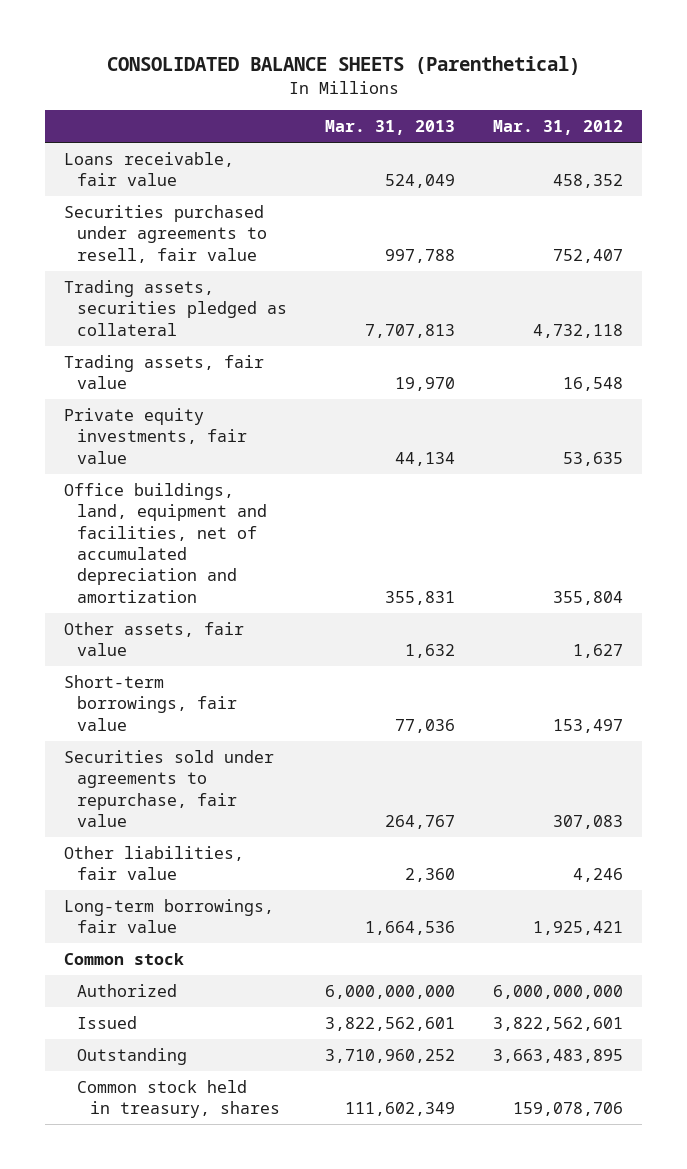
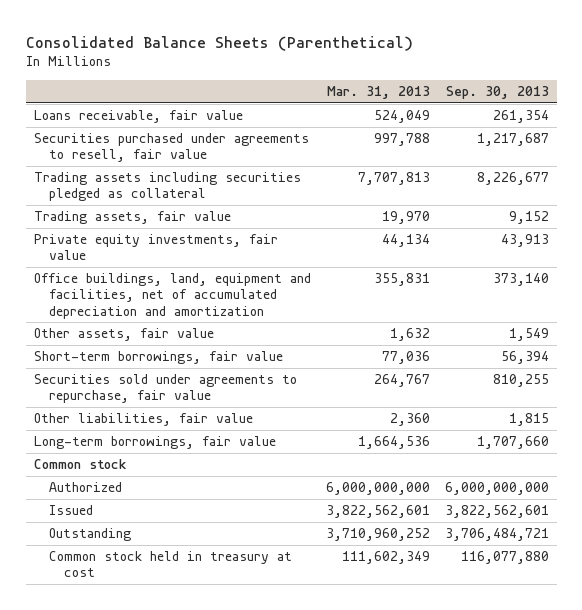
[106,56,580,76] CONSOLIDATED BALANCE SHEETS (Parenthetical) -> [25,35,413,51] Consolidated Balance Sheets (Parenthetical)
[493,120,624,136] Mar. 31, 2012 -> none
none -> [445,86,549,100] Sep. 30, 2013
[64,280,288,336] Trading assets, securities pledged as collateral -> [33,172,301,202] Trading assets including securities pledged as collateral
[77,1080,281,1119] Common stock held in treasury, shares -> [48,551,292,578] Common stock held in treasury at cost

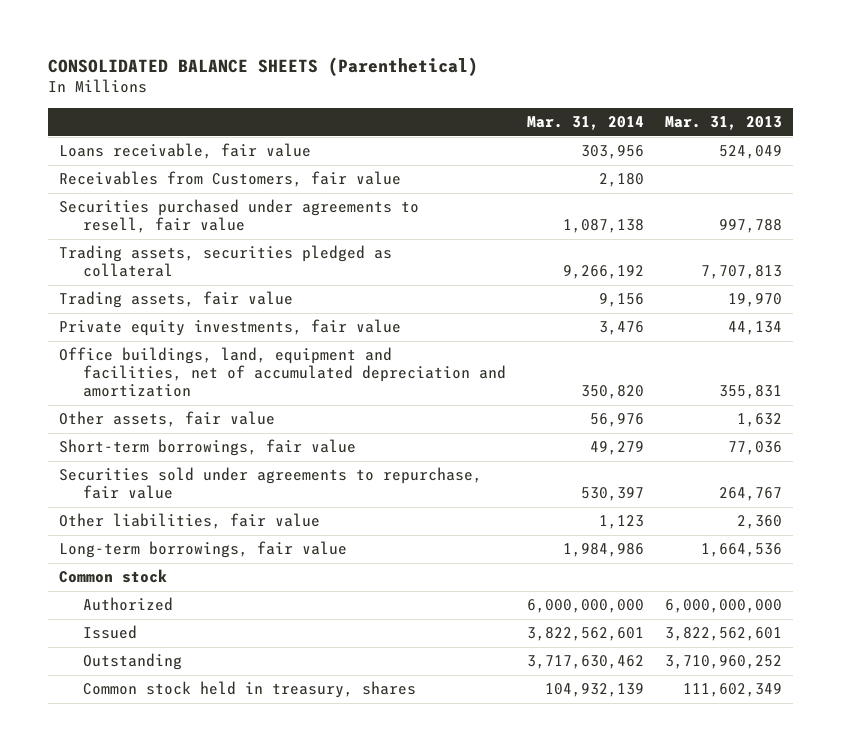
[25,35,413,51] Consolidated Balance Sheets (Parenthetical) -> [48,56,479,76] CONSOLIDATED BALANCE SHEETS (Parenthetical)
[445,86,549,100] Sep. 30, 2013 -> none
none -> [526,116,644,131] Mar. 31, 2014
none -> [58,171,401,188] Receivables from Customers, fair value
[33,172,301,202] Trading assets including securities pledged as collateral -> [58,245,392,278] Trading assets, securities pledged as collateral
[48,551,292,578] Common stock held in treasury at cost -> [82,681,416,699] Common stock held in treasury, shares

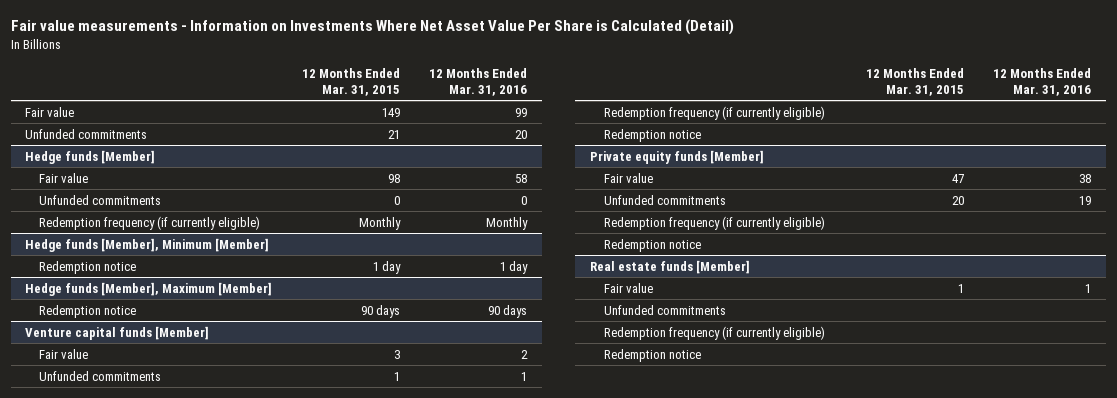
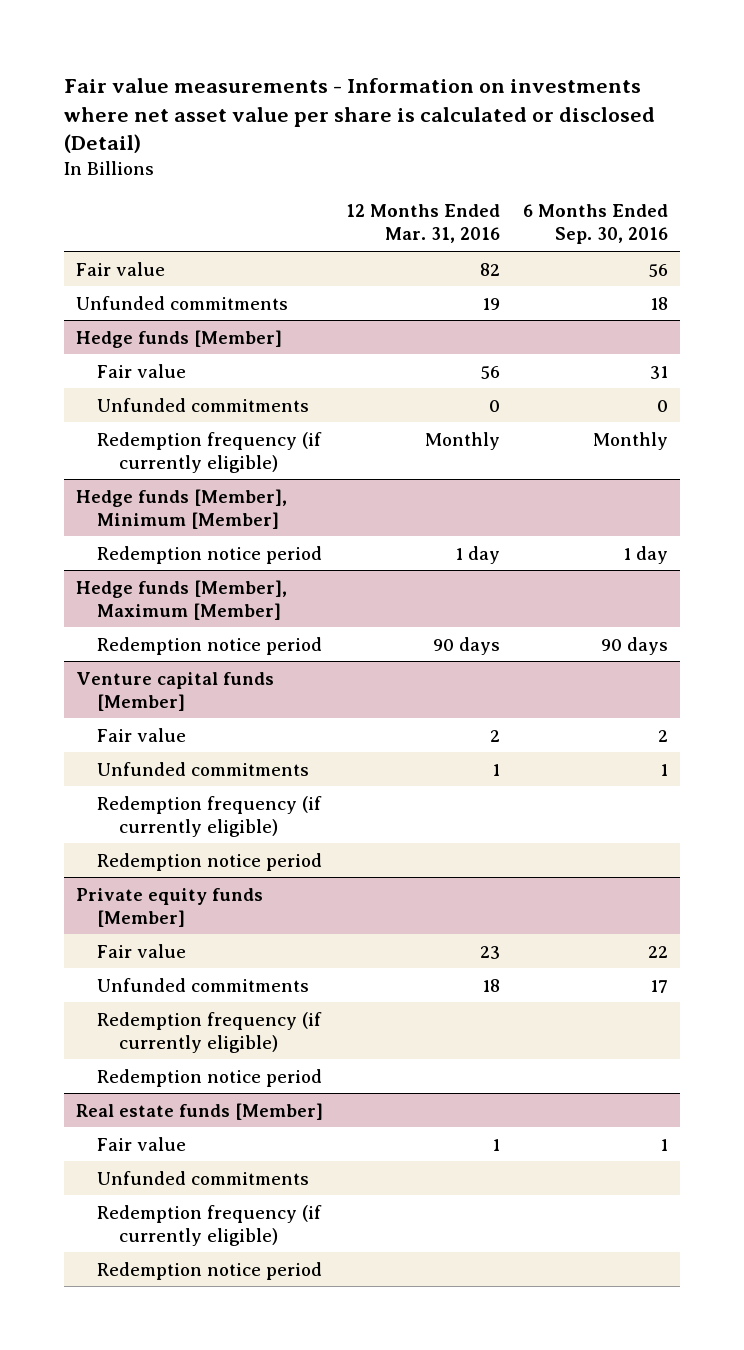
[10,19,734,36] Fair value measurements - Information on Investments Where Net Asset Value Per Share is Calculated (Detail) -> [64,77,656,154] Fair value measurements - Information on investments where net asset value per share is calculated or disclosed (Detail)
[301,68,400,96] 12 Months Ended Mar. 31, 2015 -> none
none -> [523,204,669,245] 6 Months Ended Sep. 30, 2016
[515,107,528,117] 99 -> [479,262,500,276] 82
[515,129,528,139] 20 -> [481,297,500,310] 19
[515,173,528,183] 58 -> [479,365,500,379] 56
[39,260,137,274] Redemption notice -> [97,545,323,564] Redemption notice period
[39,304,137,318] Redemption notice -> [97,636,323,655] Redemption notice period
[603,128,701,142] Redemption notice -> [97,852,323,871] Redemption notice period
[1079,173,1092,183] 38 -> [479,945,500,959] 23
[1079,195,1092,205] 19 -> [481,978,500,992] 18
[603,238,701,252] Redemption notice -> [97,1068,323,1087] Redemption notice period
[603,348,701,362] Redemption notice -> [97,1261,323,1280] Redemption notice period

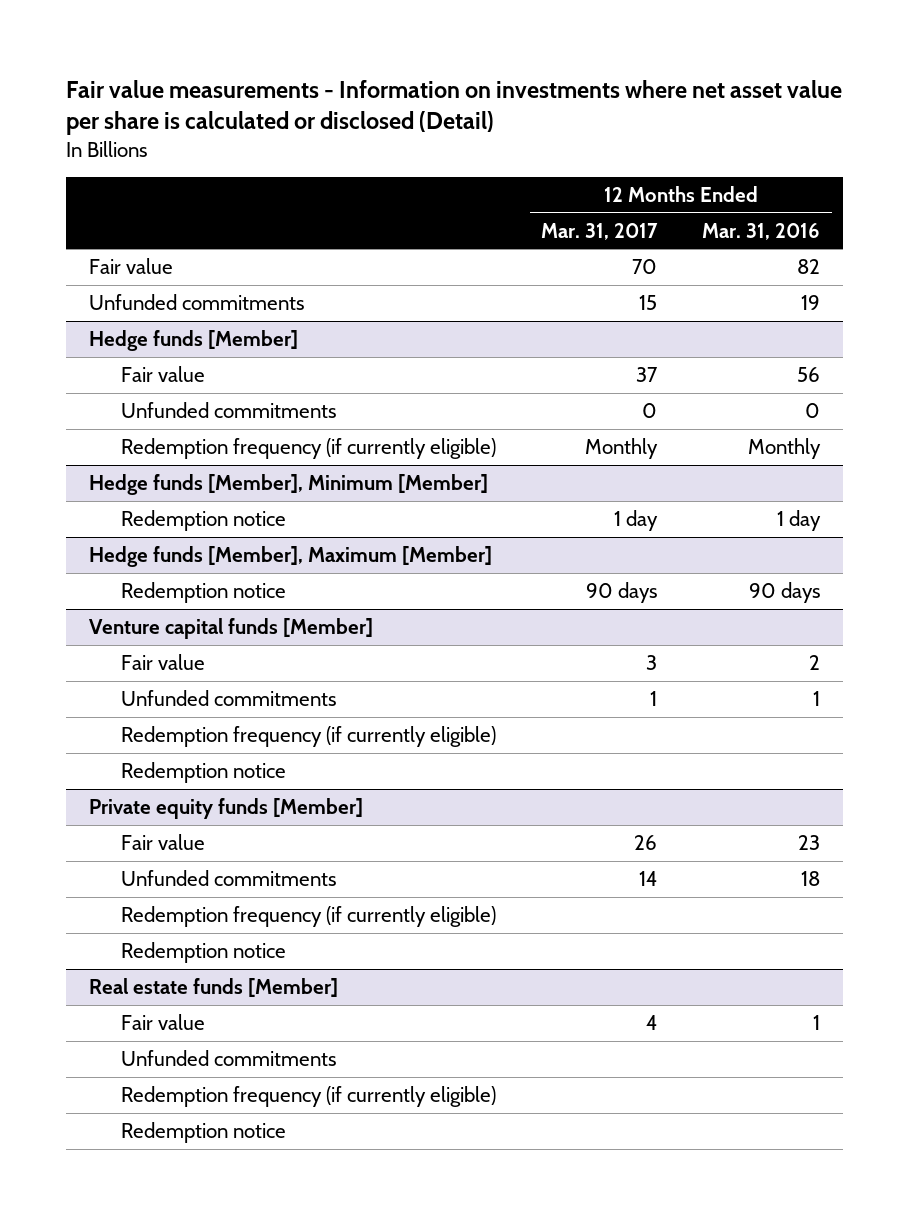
[523,204,669,245] 6 Months Ended Sep. 30, 2016 -> none
none -> [540,222,658,240] Mar. 31, 2017
[97,545,323,564] Redemption notice period -> [120,509,286,531] Redemption notice
[97,636,323,655] Redemption notice period -> [120,581,286,603] Redemption notice
[97,852,323,871] Redemption notice period -> [120,761,286,783] Redemption notice
[97,1068,323,1087] Redemption notice period -> [120,941,286,963] Redemption notice
[97,1261,323,1280] Redemption notice period -> [120,1121,286,1143] Redemption notice

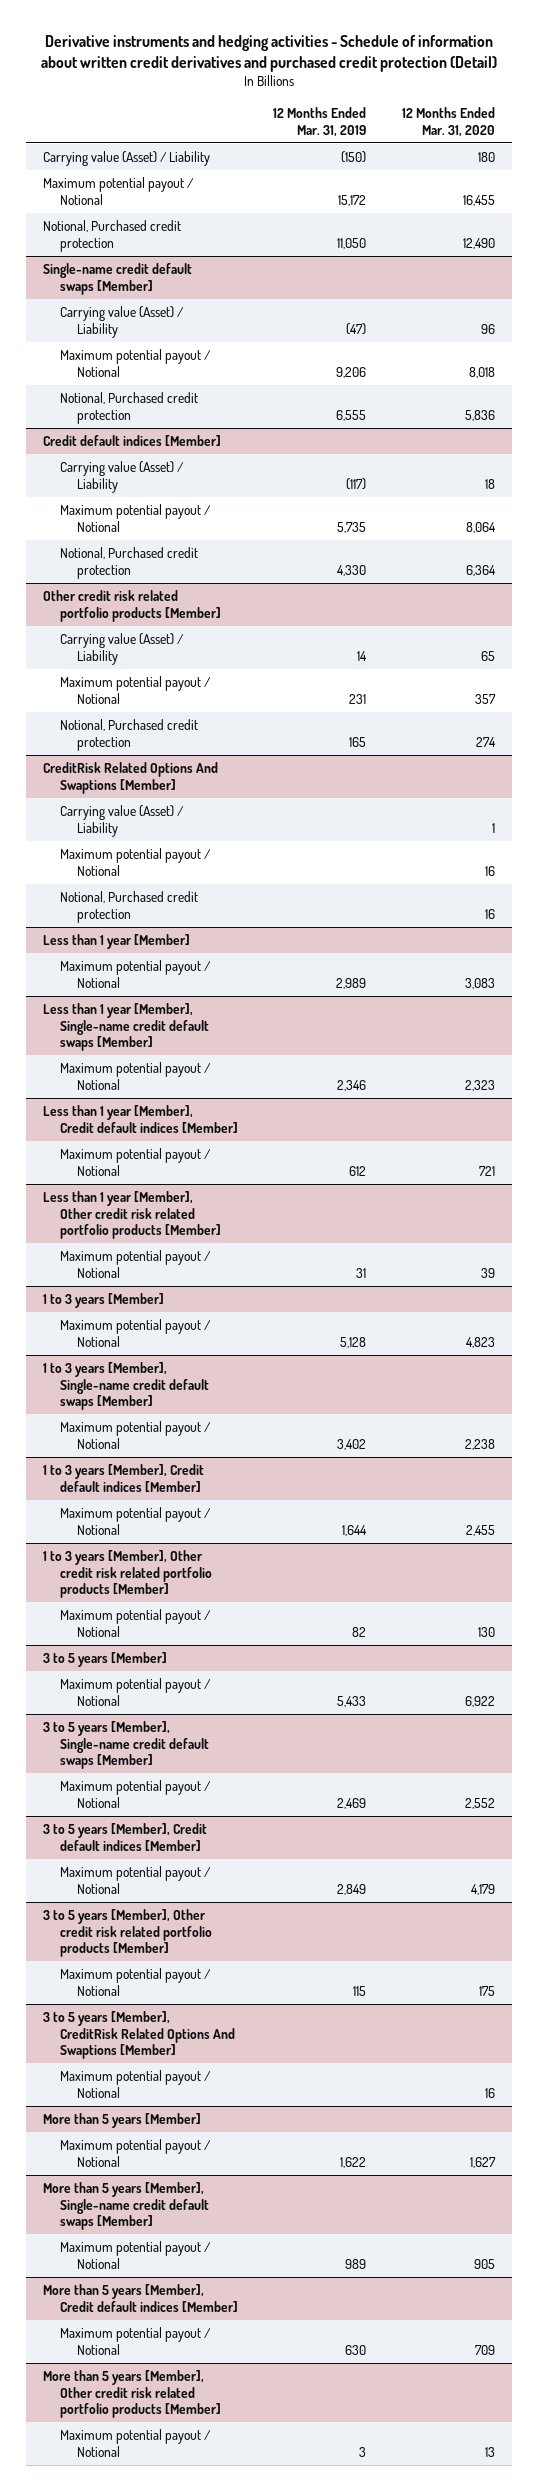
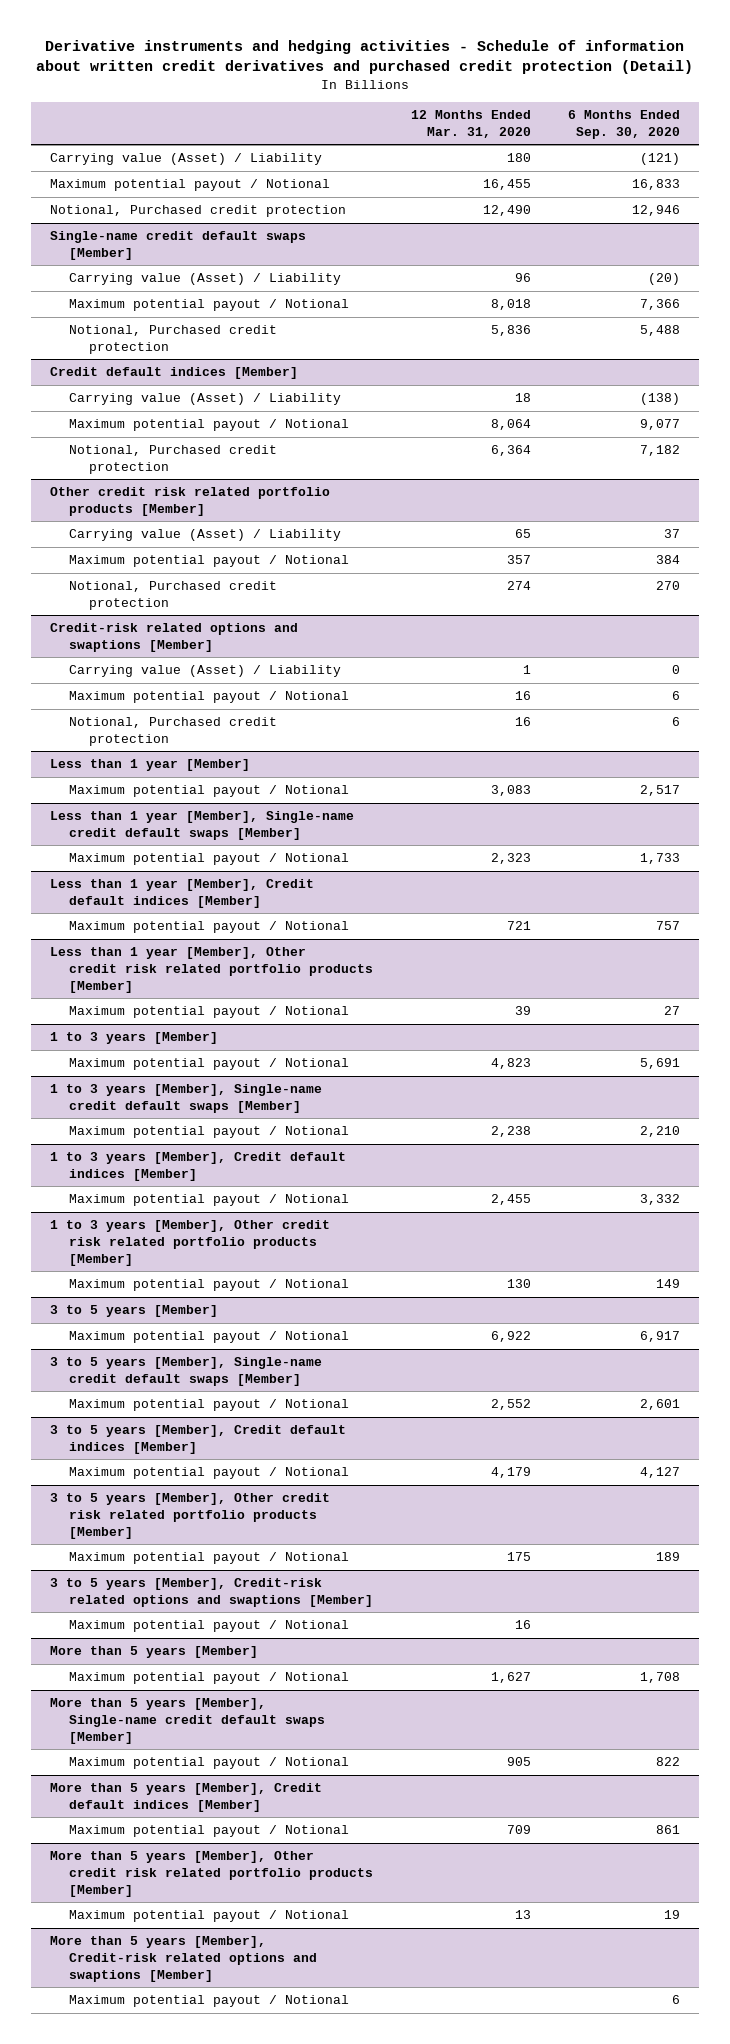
[273,107,367,137] 12 Months Ended Mar. 31, 2019 -> none
none -> [568,110,681,139] 6 Months Ended Sep. 30, 2020
[43,762,219,794] CreditRisk Related Options And Swaptions [Member] -> [49,623,298,652] Credit-risk related options and swaptions [Member]
[43,2011,236,2060] 3 to 5 years [Member], CreditRisk Related Options And Swaptions [Member] -> [49,1578,374,1607] 3 to 5 years [Member], Credit-risk related options and swaptions [Member]
none -> [49,1936,318,1982] More than 5 years [Member], Credit-risk related options and swaptions [Member]
none -> [69,1995,350,2008] Maximum potential payout / Notional

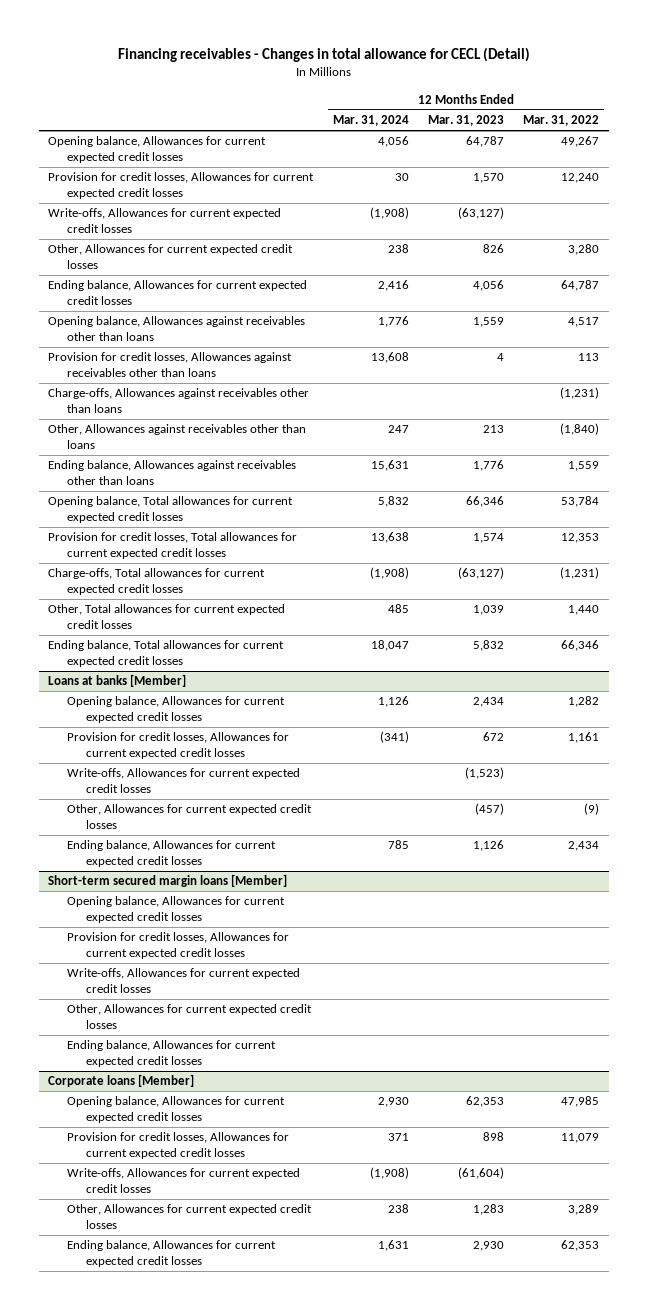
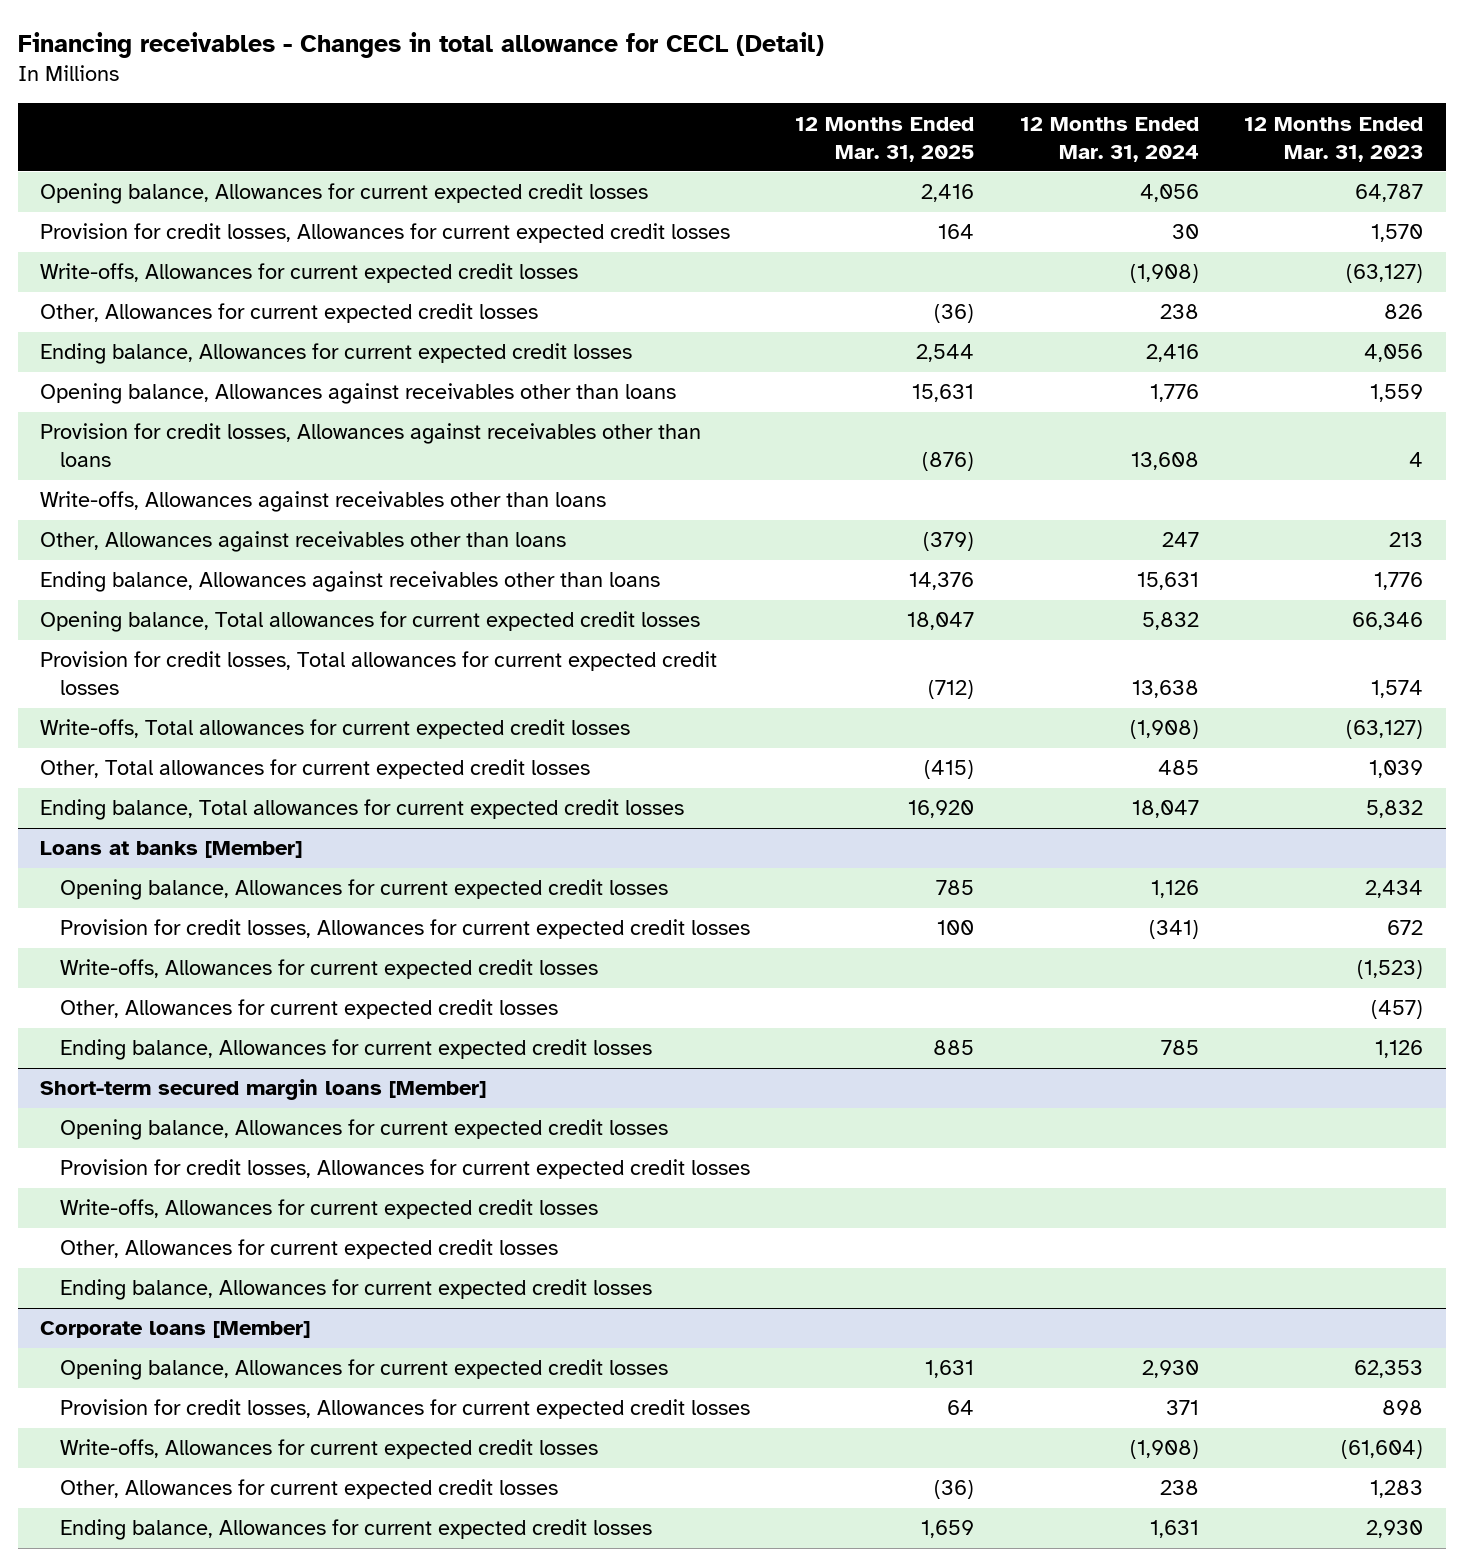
[523,115,600,127] Mar. 31, 2022 -> none
none -> [795,116,975,162] 12 Months Ended Mar. 31, 2025
[48,388,310,414] Charge-offs, Allowances against receivables other than loans -> [40,491,607,513] Write-offs, Allowances against receivables other than loans
[48,568,266,596] Charge-offs, Total allowances for current expected credit losses -> [40,719,631,740] Write-offs, Total allowances for current expected credit losses

